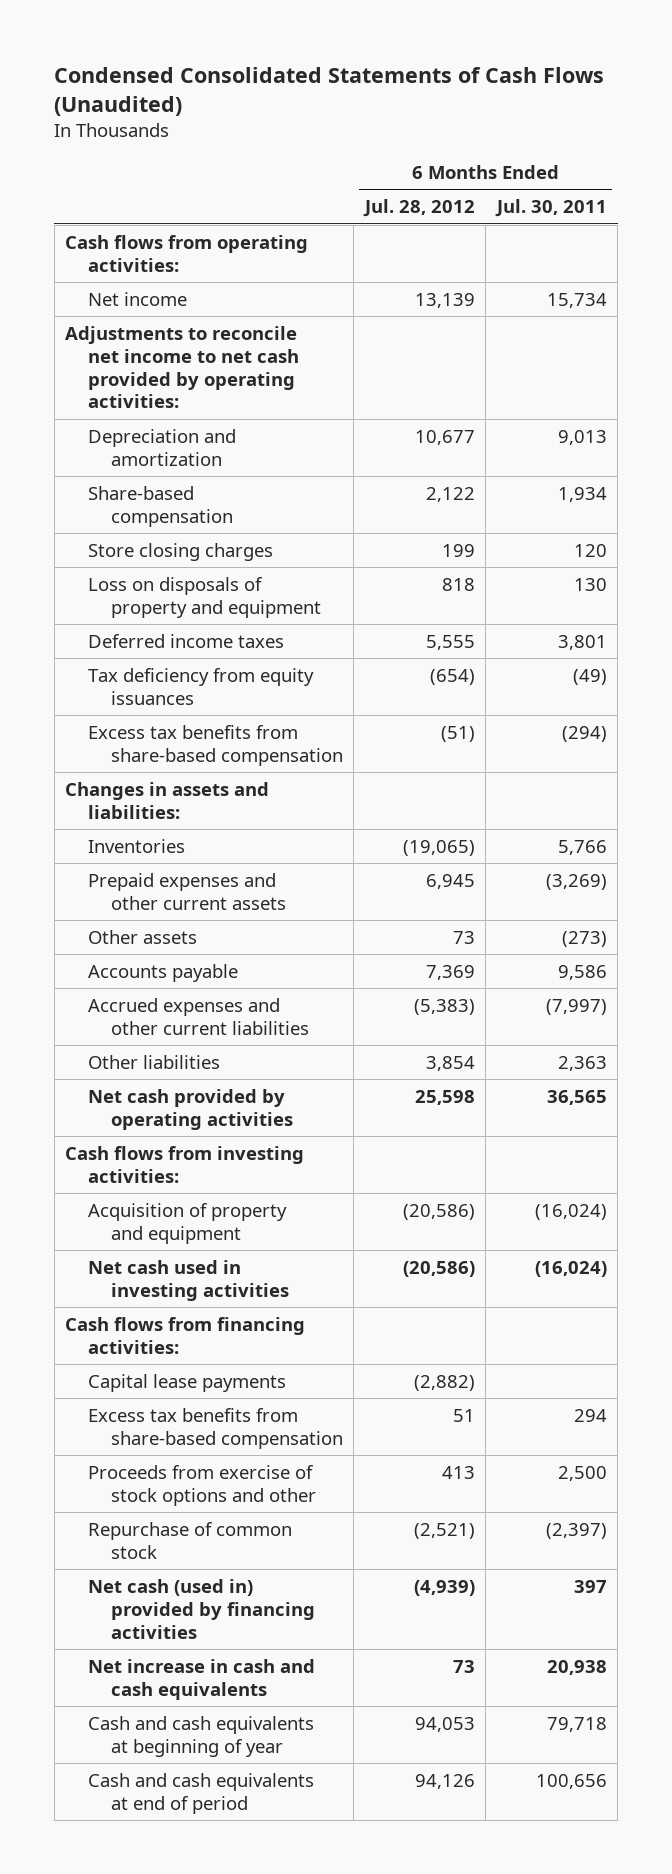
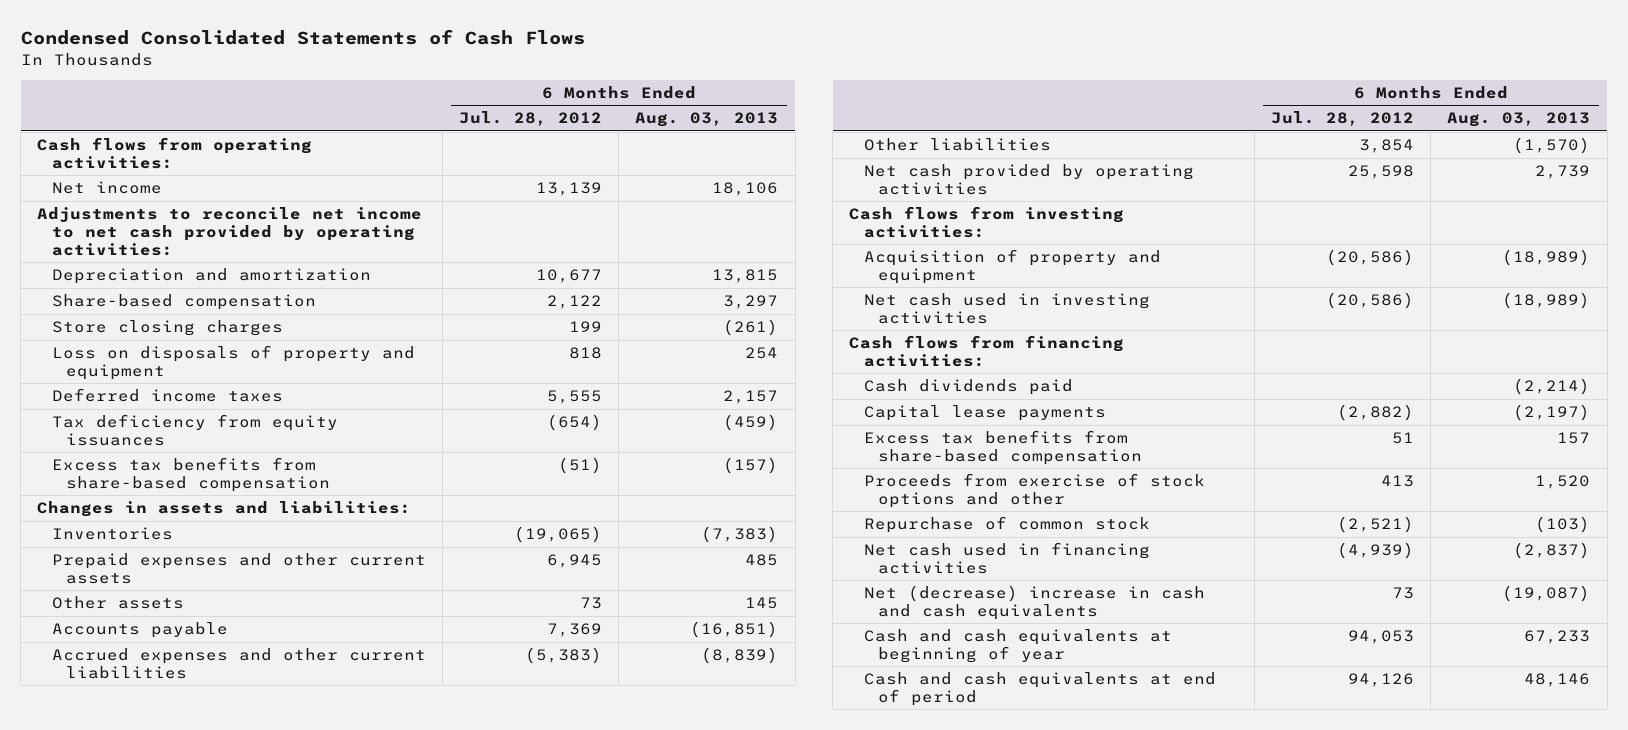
[54,66,605,116] Condensed Consolidated Statements of Cash Flows (Unaudited) -> [20,29,585,46] Condensed Consolidated Statements of Cash Flows
[494,199,607,218] Jul. 30, 2011 -> none
none -> [635,112,779,128] Aug. 03, 2013
none -> [863,379,1073,396] Cash dividends paid
[88,1578,315,1639] Net cash (used in) provided by financing activities -> [863,542,1150,574] Net cash used in financing activities
[88,1658,316,1700] Net increase in cash and cash equivalents -> [863,585,1205,620] Net (decrease) increase in cash and cash equivalents

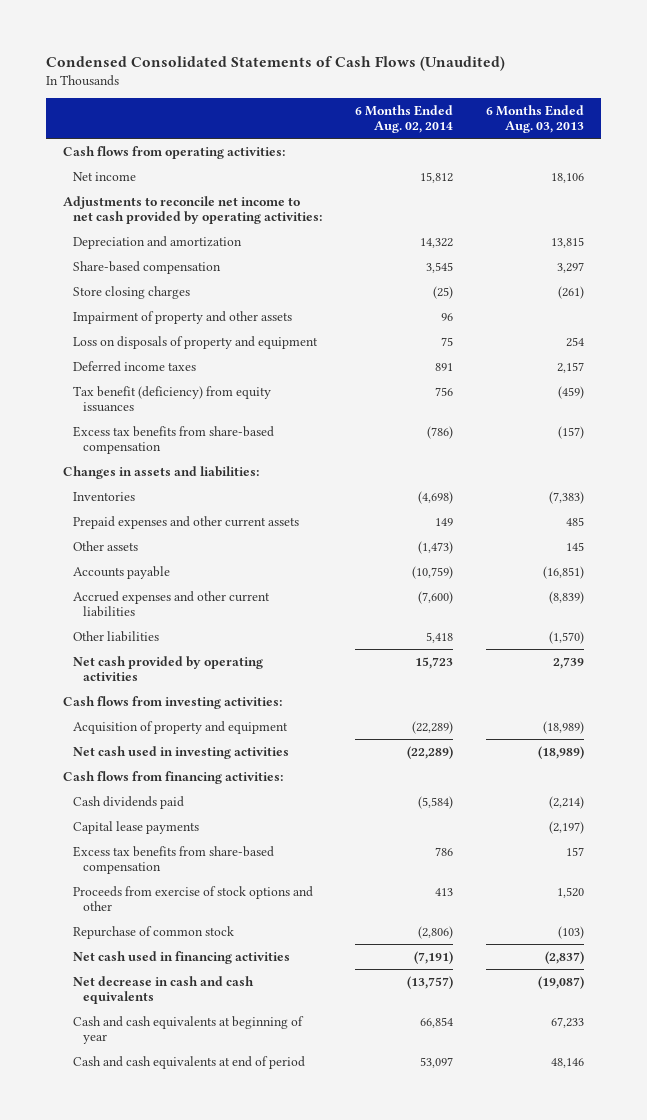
[20,29,585,46] Condensed Consolidated Statements of Cash Flows -> [45,55,505,71] Condensed Consolidated Statements of Cash Flows (Unaudited)
[458,111,602,127] Jul. 28, 2012 -> none
none -> [354,104,453,134] 6 Months Ended Aug. 02, 2014
none -> [72,310,292,324] Impairment of property and other assets
[51,414,338,446] Tax deficiency from equity issuances -> [72,385,271,413] Tax benefit (deficiency) from equity issuances
[863,585,1205,620] Net (decrease) increase in cash and cash equivalents -> [72,975,254,1005] Net decrease in cash and cash equivalents

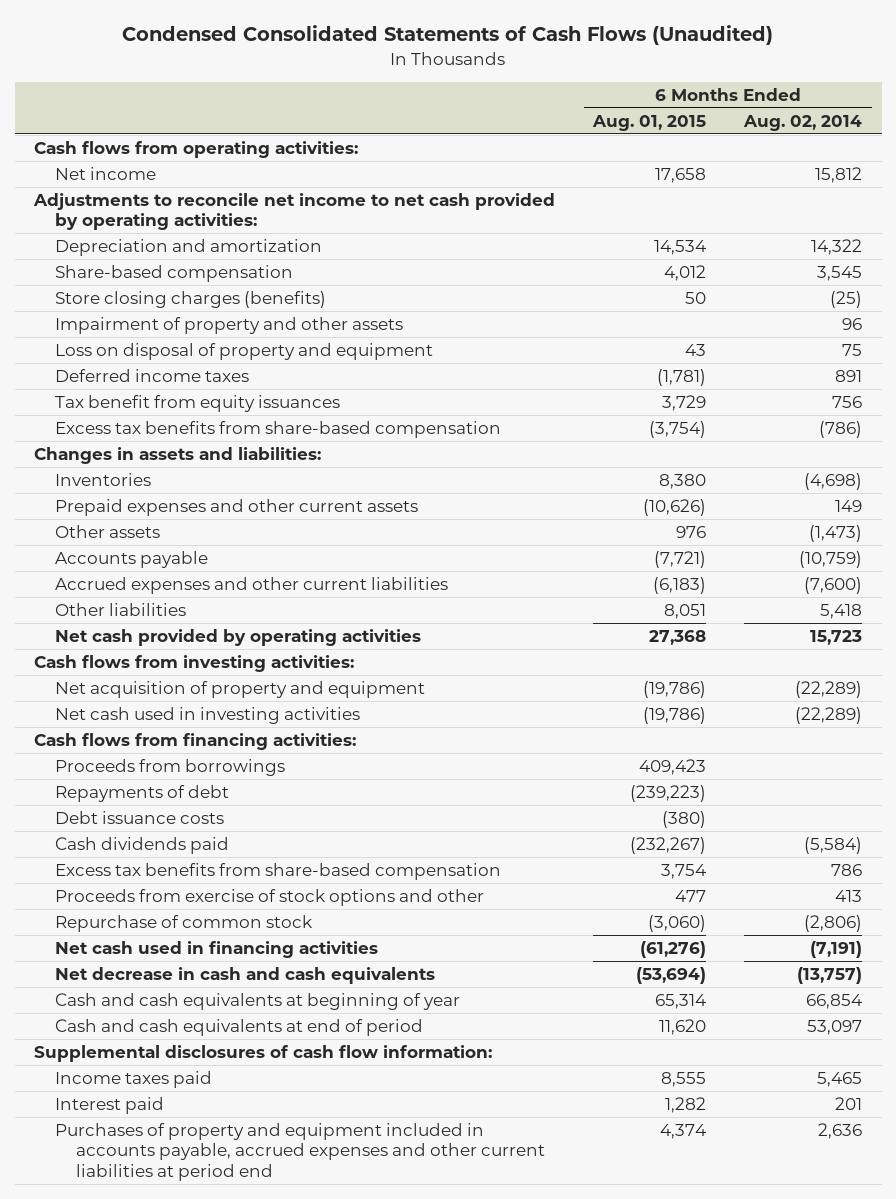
[486,104,585,134] 6 Months Ended Aug. 03, 2013 -> none
none -> [592,114,707,131] Aug. 01, 2015
[72,285,190,299] Store closing charges -> [54,290,326,308] Store closing charges (benefits)
[72,335,318,349] Loss on disposals of property and equipment -> [54,342,433,360] Loss on disposal of property and equipment
[72,385,271,413] Tax benefit (deficiency) from equity issuances -> [54,394,340,412] Tax benefit from equity issuances
[72,720,288,734] Acquisition of property and equipment -> [54,680,425,698] Net acquisition of property and equipment
none -> [54,758,285,776] Proceeds from borrowings
none -> [54,784,229,802] Repayments of debt
none -> [54,810,224,824] Debt issuance costs
[72,820,199,834] Capital lease payments -> none
none -> [33,1044,492,1062] Supplemental disclosures of cash flow information:
none -> [54,1070,212,1088] Income taxes paid
none -> [54,1096,164,1114] Interest paid
none -> [54,1122,545,1181] Purchases of property and equipment included in accounts payable, accrued expenses and other current liabilities at period end

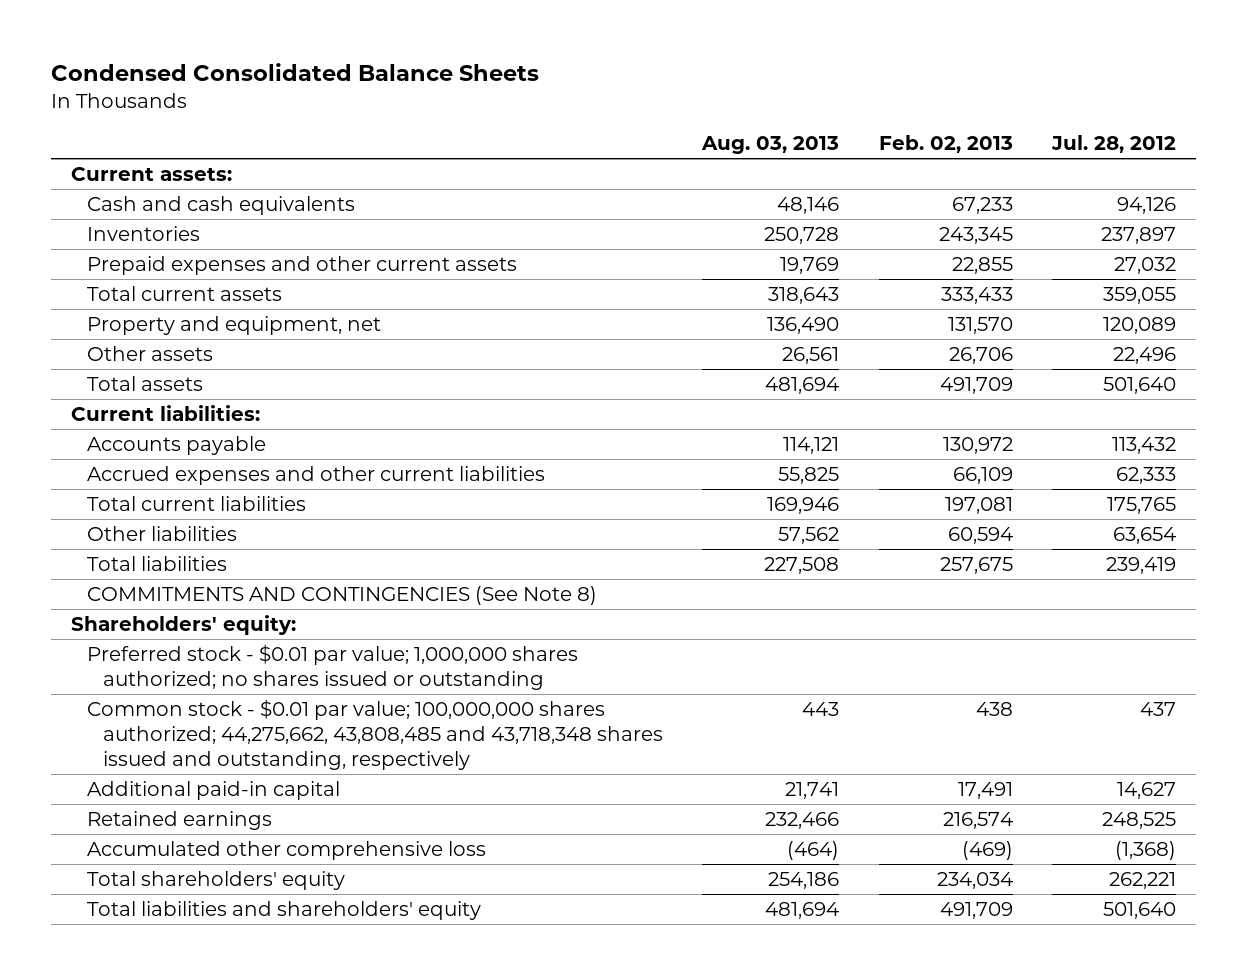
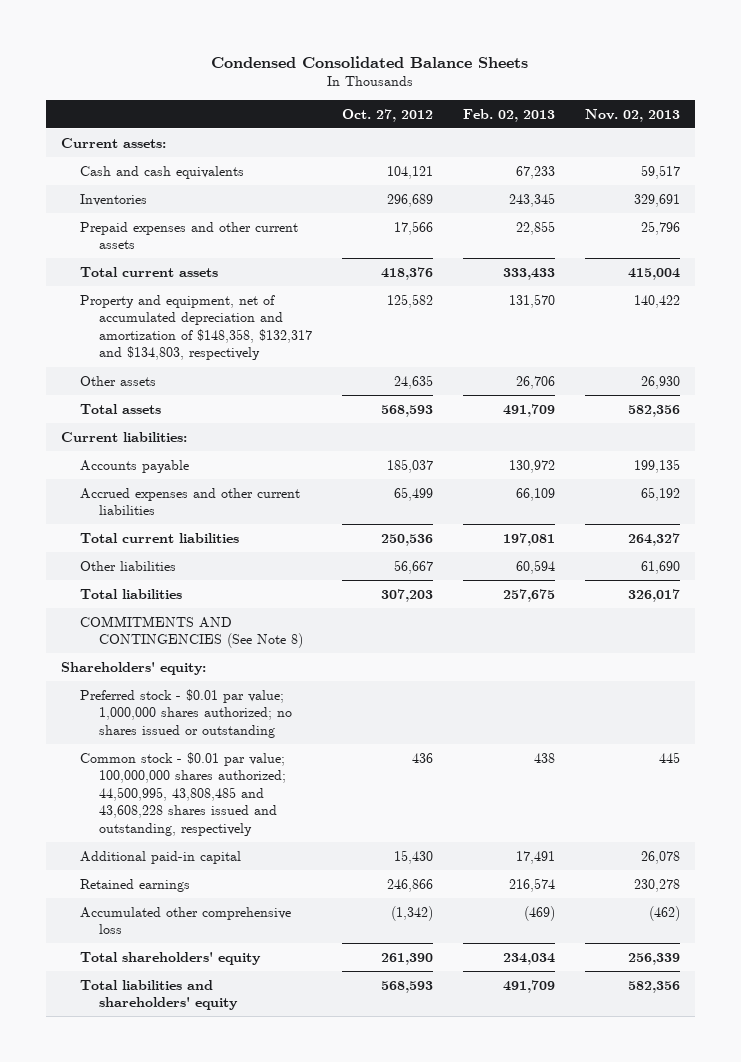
[701,135,840,154] Aug. 03, 2013 -> none
[1051,134,1177,153] Jul. 28, 2012 -> none
none -> [342,108,434,122] Oct. 27, 2012
none -> [584,108,680,122] Nov. 02, 2013
[86,316,381,336] Property and equipment, net -> [80,294,313,361] Property and equipment, net of accumulated depreciation and amortization of $148,358, $132,317 and $134,803, respectively
[86,699,663,770] Common stock - $0.01 par value; 100,000,000 shares authorized; 44,275,662, 43,808,485 and 43,718,348 shares issued and outstanding, respectively -> [80,751,287,837] Common stock - $0.01 par value; 100,000,000 shares authorized; 44,500,995, 43,808,485 and 43,608,228 shares issued and outstanding, respectively

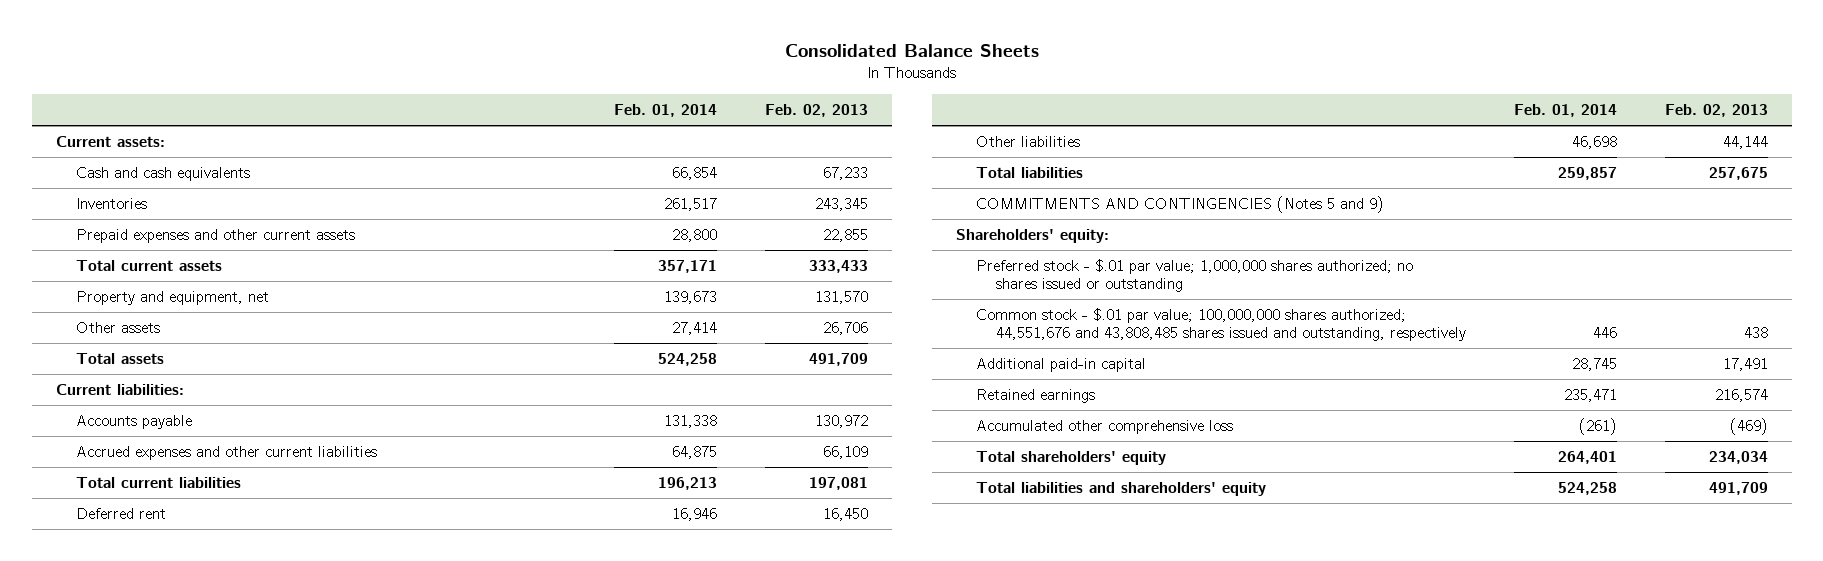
[211,55,529,68] Condensed Consolidated Balance Sheets -> [784,43,1039,57] Consolidated Balance Sheets
[342,108,434,122] Oct. 27, 2012 -> none
[584,108,680,122] Nov. 02, 2013 -> none
none -> [614,104,718,118] Feb. 01, 2014
[80,294,313,361] Property and equipment, net of accumulated depreciation and amortization of $148,358, $132,317 and $134,803, respectively -> [75,290,269,305] Property and equipment, net
none -> [75,507,166,519] Deferred rent
[515,559,555,574] 60,594 -> [1722,135,1768,149] 44,144
[80,615,304,649] COMMITMENTS AND CONTINGENCIES (See Note 8) -> [975,195,1384,213] COMMITMENTS AND CONTINGENCIES (Notes 5 and 9)
[80,688,293,738] Preferred stock - $0.01 par value; 1,000,000 shares authorized; no shares issued or outstanding -> [975,258,1413,293] Preferred stock - $.01 par value; 1,000,000 shares authorized; no shares issued or outstanding
[80,751,287,837] Common stock - $0.01 par value; 100,000,000 shares authorized; 44,500,995, 43,808,485 and 43,608,228 shares issued and outstanding, respectively -> [975,307,1467,342] Common stock - $.01 par value; 100,000,000 shares authorized; 44,551,676 and 43,808,485 shares issued and outstanding, respectively

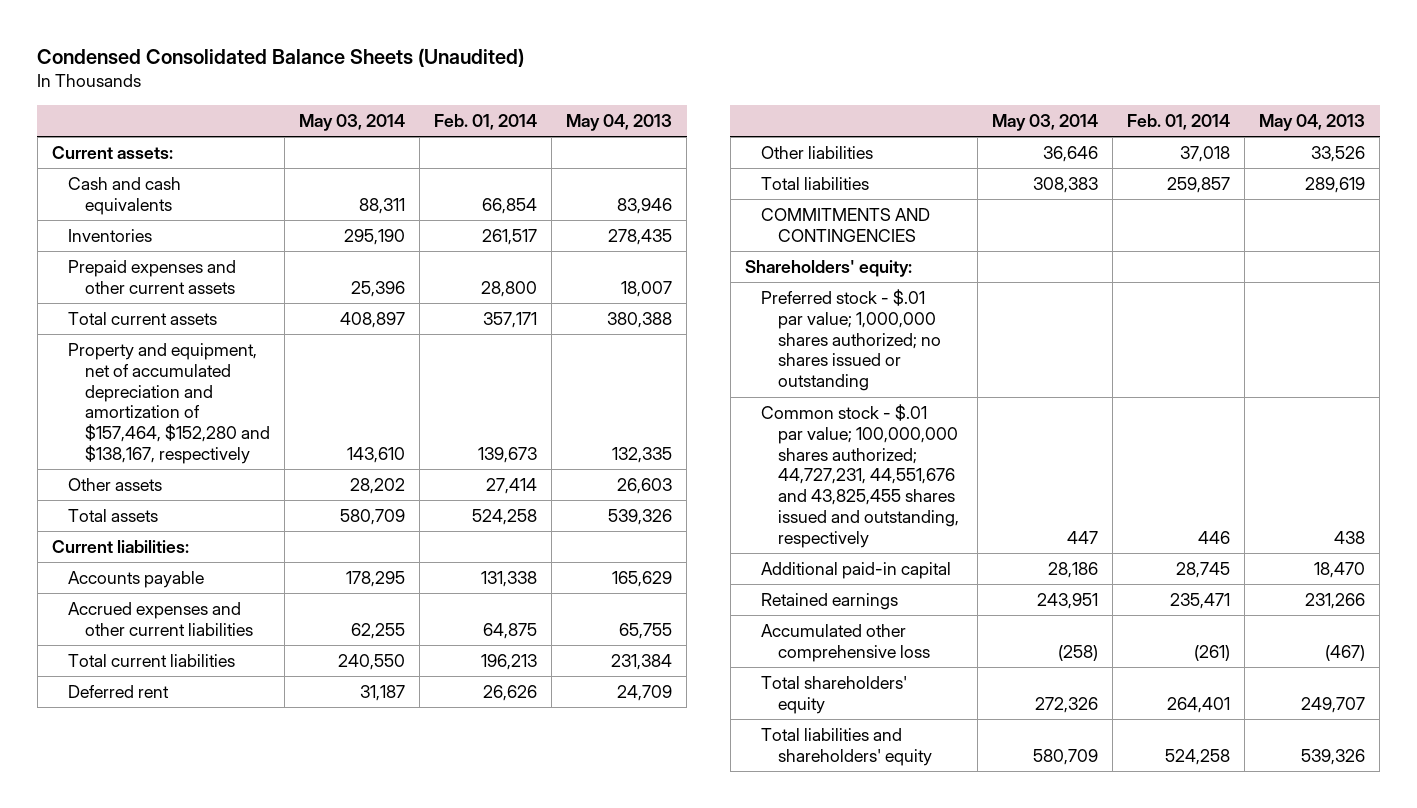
[784,43,1039,57] Consolidated Balance Sheets -> [37,48,525,68] Condensed Consolidated Balance Sheets (Unaudited)
[764,104,868,118] Feb. 02, 2013 -> none
none -> [299,113,406,131] May 03, 2014
none -> [566,113,673,131] May 04, 2013
[75,290,269,305] Property and equipment, net -> [68,343,270,465] Property and equipment, net of accumulated depreciation and amortization of $157,464, $152,280 and $138,167, respectively
[672,507,718,521] 16,946 -> [483,685,538,702] 26,626
[1571,135,1617,149] 46,698 -> [1179,146,1230,163] 37,018
[975,195,1384,213] COMMITMENTS AND CONTINGENCIES (Notes 5 and 9) -> [761,208,931,242] COMMITMENTS AND CONTINGENCIES
[975,307,1467,342] Common stock - $.01 par value; 100,000,000 shares authorized; 44,551,676 and 43,808,485 shares issued and outstanding, respectively -> [761,404,959,548] Common stock - $.01 par value; 100,000,000 shares authorized; 44,727,231, 44,551,676 and 43,825,455 shares issued and outstanding, respectively

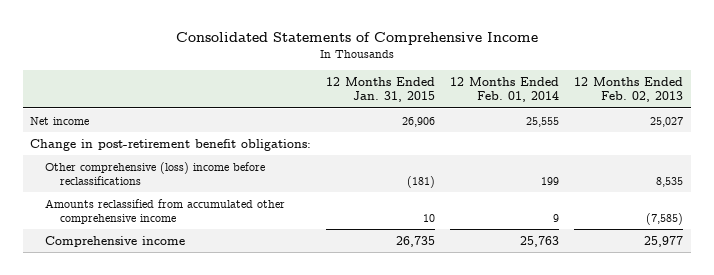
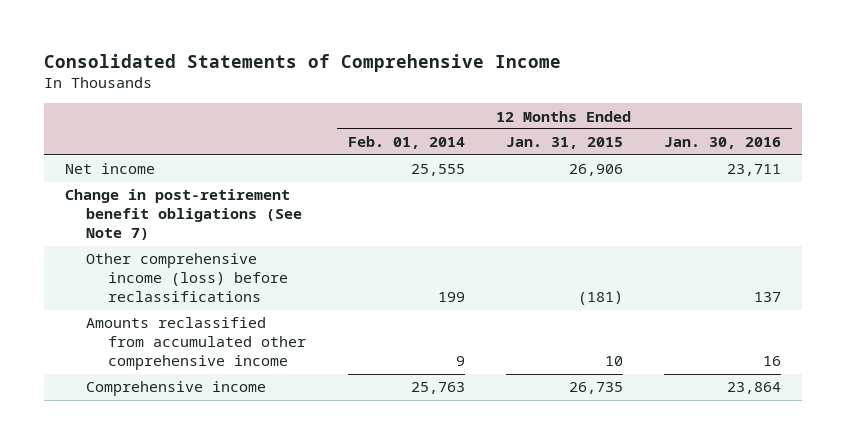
[574,76,684,103] 12 Months Ended Feb. 02, 2013 -> none
none -> [664,137,782,150] Jan. 30, 2016
[30,138,312,151] Change in post-retirement benefit obligations: -> [64,189,303,241] Change in post-retirement benefit obligations (See Note 7)
[45,161,266,186] Other comprehensive (loss) income before reclassifications -> [86,253,289,303] Other comprehensive income (loss) before reclassifications

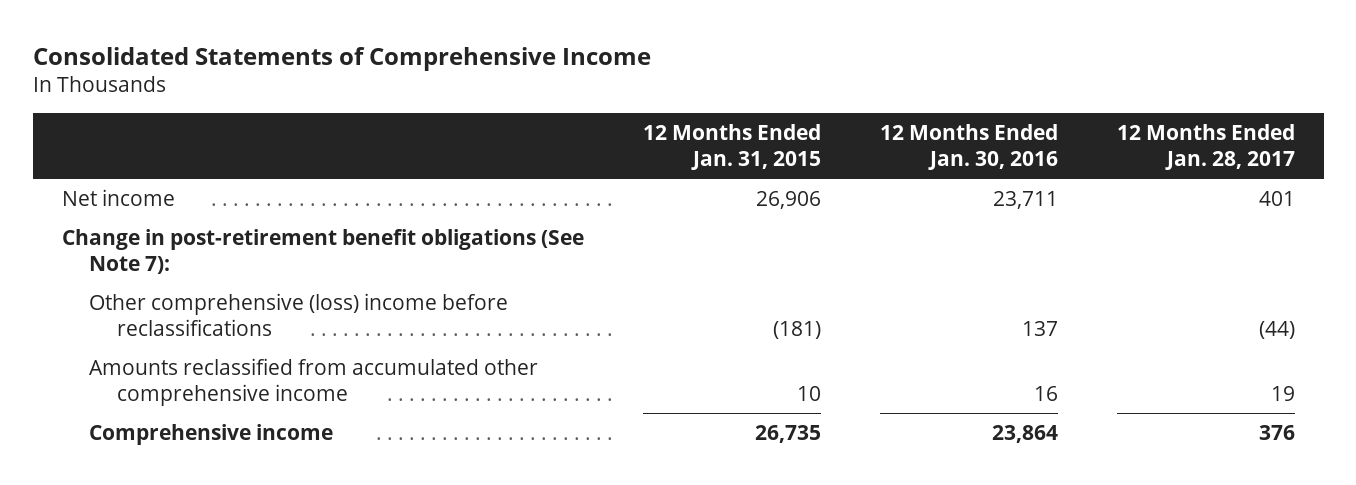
[347,136,465,150] Feb. 01, 2014 -> none
none -> [1116,123,1295,170] 12 Months Ended Jan. 28, 2017
[64,189,303,241] Change in post-retirement benefit obligations (See Note 7) -> [61,228,584,275] Change in post-retirement benefit obligations (See Note 7):
[86,253,289,303] Other comprehensive income (loss) before reclassifications -> [89,292,509,337] Other comprehensive (loss) income before reclassifications

